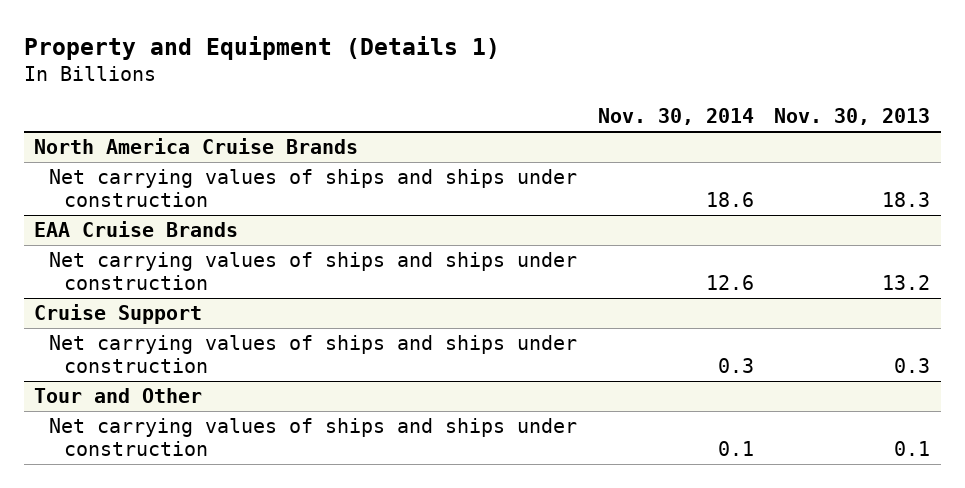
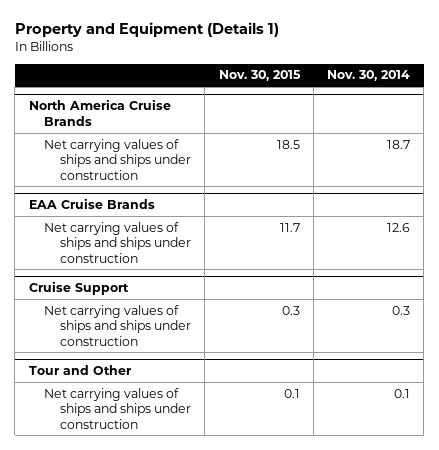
[774,108,931,126] Nov. 30, 2013 -> none
none -> [218,70,301,82] Nov. 30, 2015
[705,192,754,208] 18.6 -> [387,139,411,149] 18.7

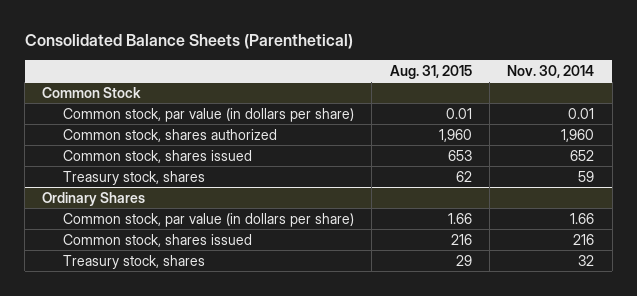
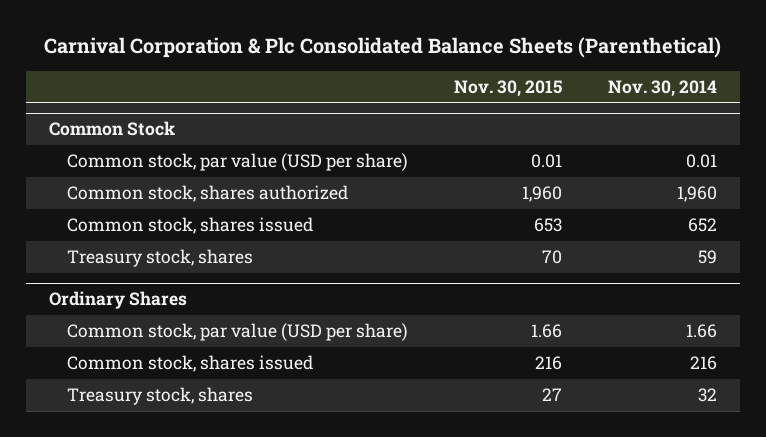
[24,34,353,50] Consolidated Balance Sheets (Parenthetical) -> [43,37,721,59] Carnival Corporation & Plc Consolidated Balance Sheets (Parenthetical)
[389,64,472,79] Aug. 31, 2015 -> none
none -> [453,79,562,97] Nov. 30, 2015
[63,107,355,122] Common stock, par value (in dollars per share) -> [66,153,408,172] Common stock, par value (USD per share)
[63,212,355,227] Common stock, par value (in dollars per share) -> [66,323,408,342] Common stock, par value (USD per share)

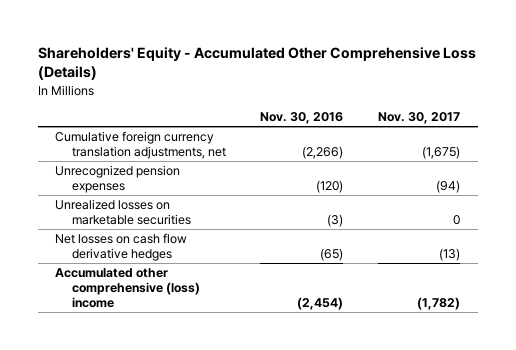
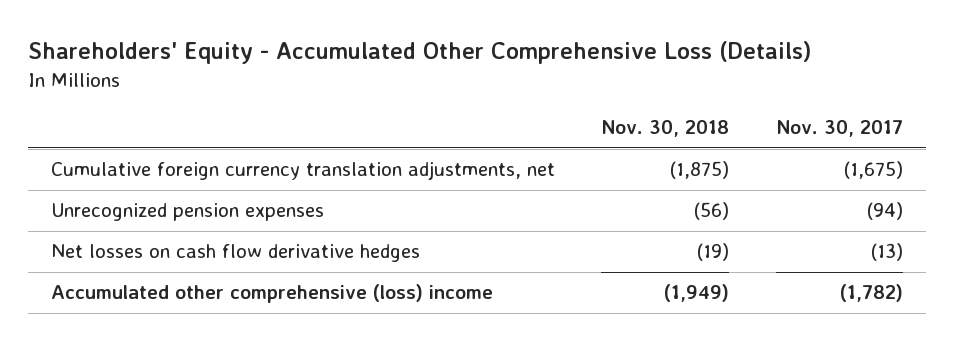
[260,112,344,125] Nov. 30, 2016 -> none
none -> [601,120,730,138] Nov. 30, 2018
[55,198,191,226] Unrealized losses on marketable securities -> none

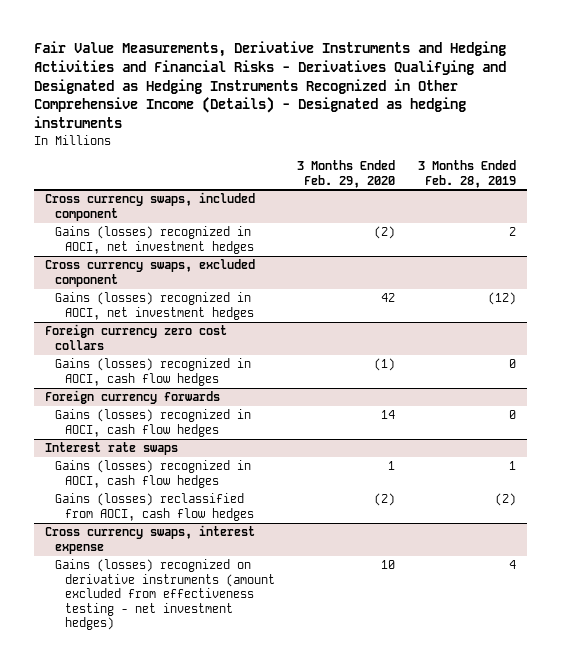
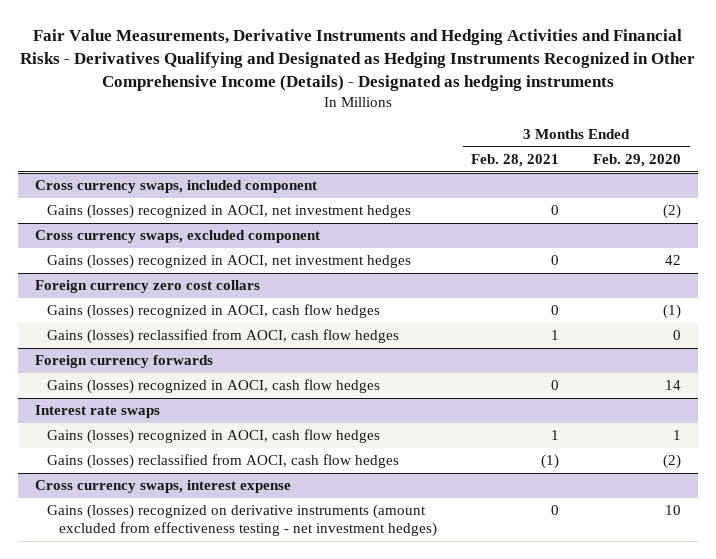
[417,160,516,188] 3 Months Ended Feb. 28, 2019 -> none
none -> [471,154,560,168] Feb. 28, 2021
none -> [46,329,399,345] Gains (losses) reclassified from AOCI, cash flow hedges

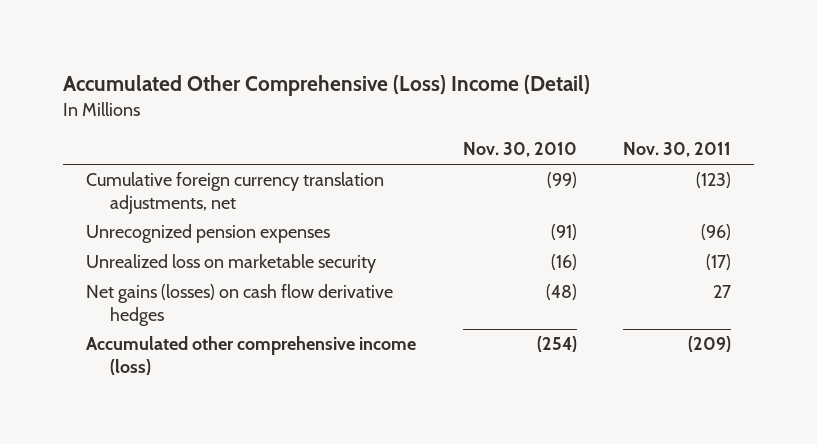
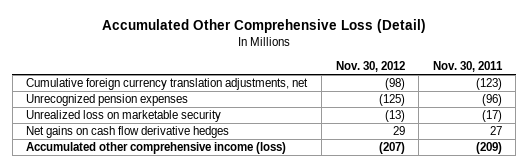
[63,75,591,97] Accumulated Other Comprehensive (Loss) Income (Detail) -> [102,19,427,34] Accumulated Other Comprehensive Loss (Detail)
[462,142,577,158] Nov. 30, 2010 -> none
none -> [335,60,405,72] Nov. 30, 2012
[86,284,394,326] Net gains (losses) on cash flow derivative hedges -> [26,126,230,139] Net gains on cash flow derivative hedges

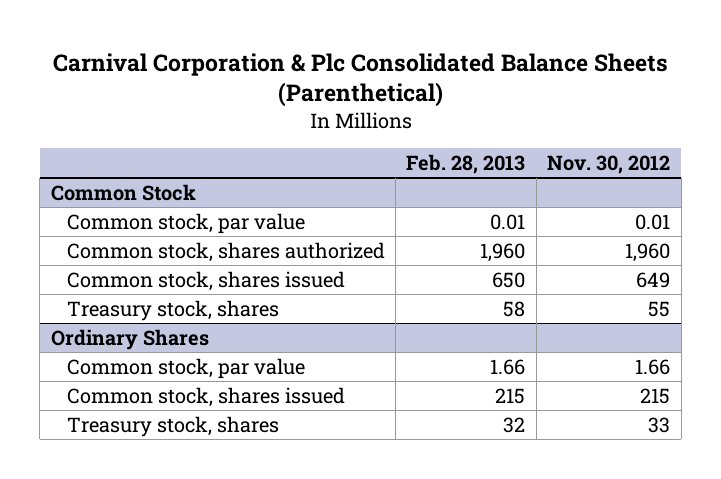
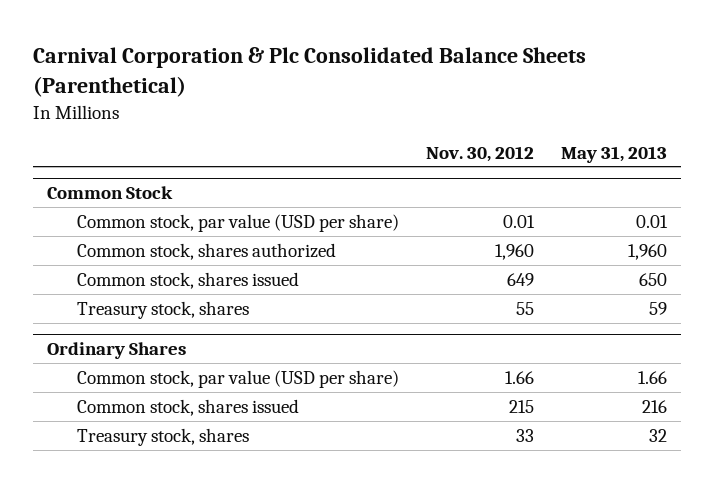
[406,153,526,174] Feb. 28, 2013 -> none
none -> [561,145,668,163] May 31, 2013
[66,212,305,234] Common stock, par value -> [77,213,400,232] Common stock, par value (USD per share)
[66,357,305,379] Common stock, par value -> [77,369,400,388] Common stock, par value (USD per share)

